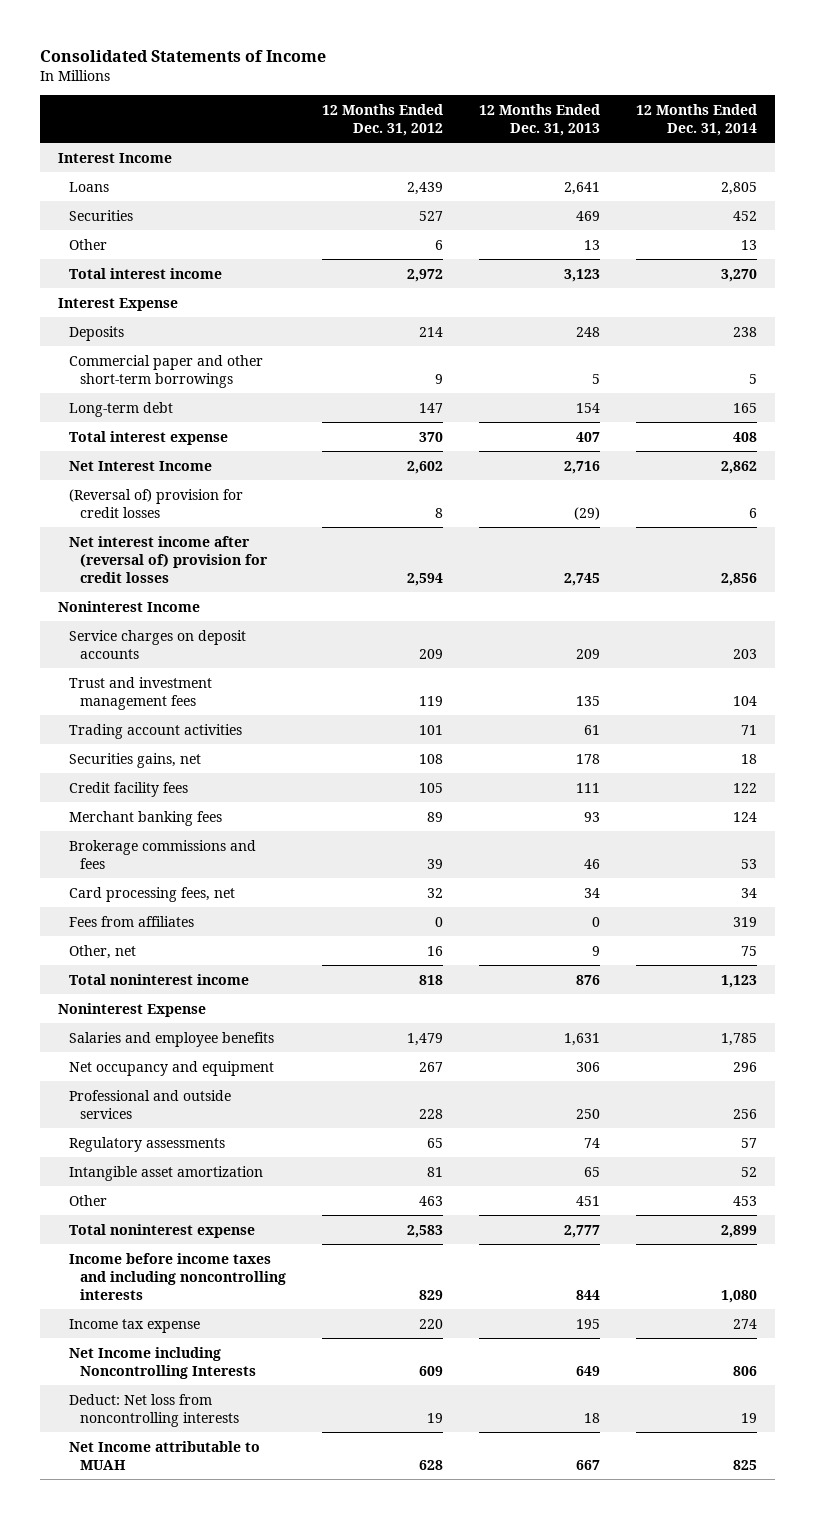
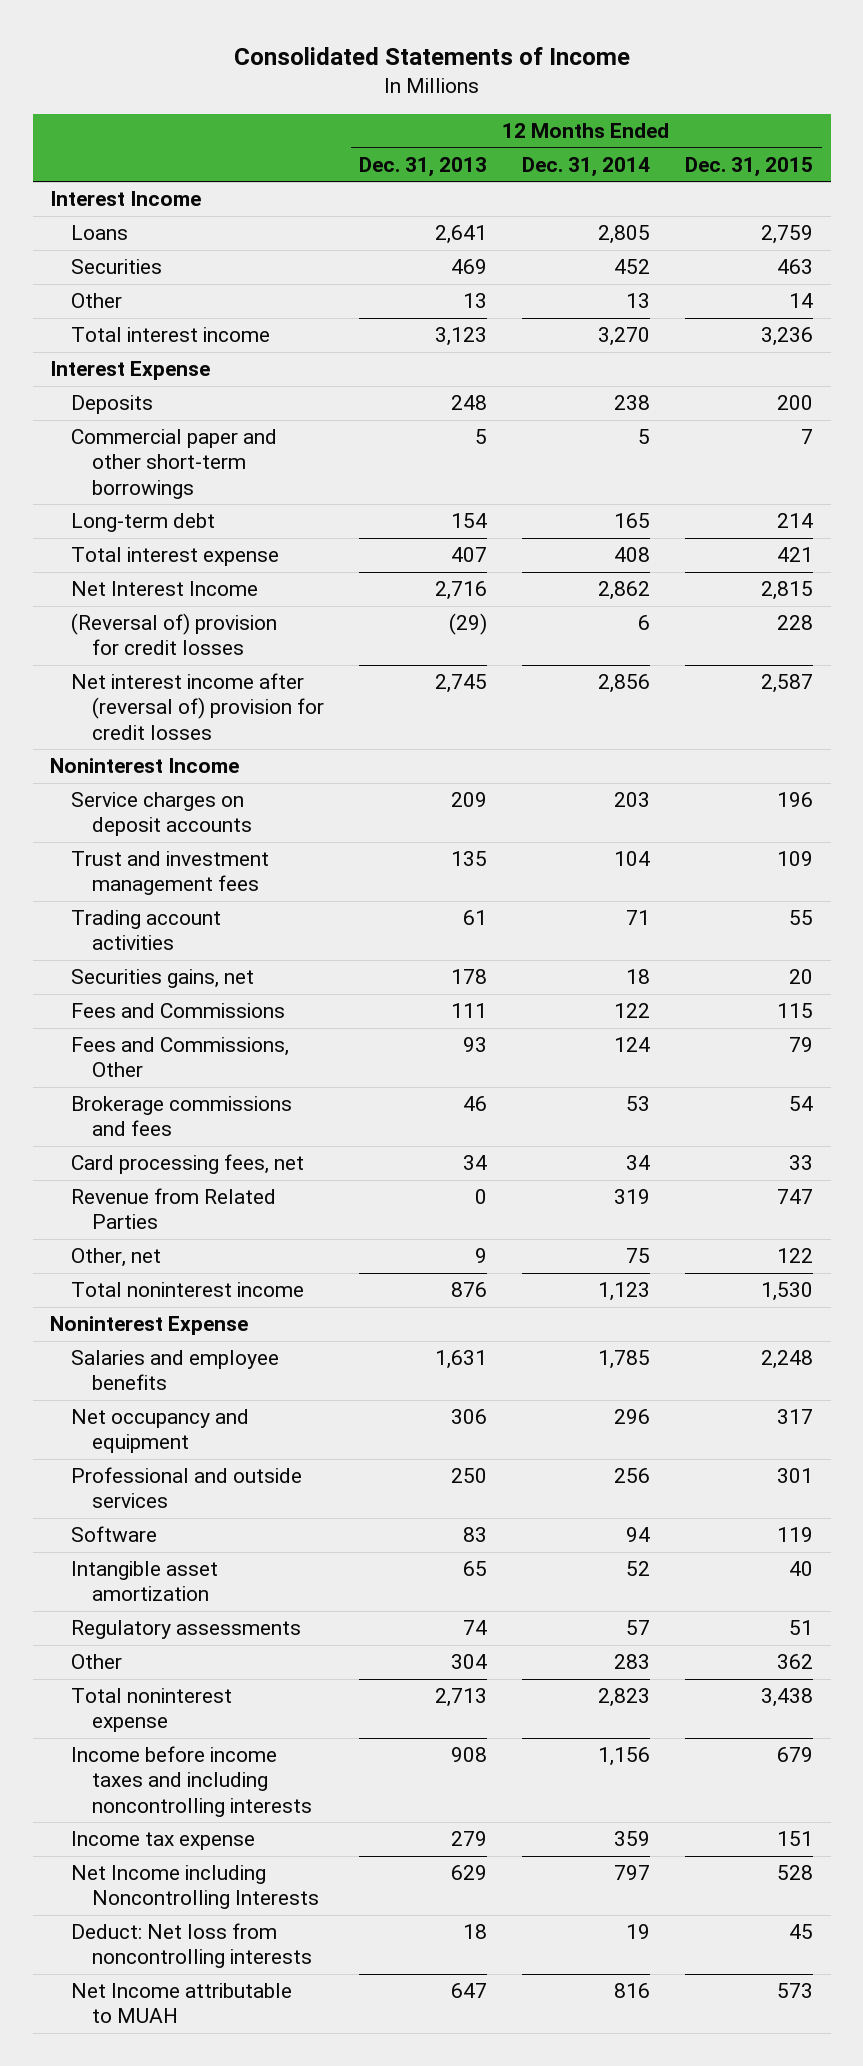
[322,103,444,136] 12 Months Ended Dec. 31, 2012 -> none
none -> [685,157,814,178] Dec. 31, 2015
[69,781,189,797] Credit facility fees -> [71,1003,286,1019] Fees and Commissions
[69,810,223,826] Merchant banking fees -> [71,1037,290,1078] Fees and Commissions, Other
[69,915,195,927] Fees from affiliates -> [71,1188,277,1230] Revenue from Related Parties
none -> [71,1526,158,1543] Software
[69,1136,226,1152] Regulatory assessments -> [71,1620,302,1640] Regulatory assessments
[576,1195,601,1206] 451 -> [451,1654,488,1670] 304
[733,1195,758,1206] 453 -> [614,1654,651,1670] 283
[564,1224,601,1238] 2,777 -> [435,1688,488,1708] 2,713
[721,1224,758,1238] 2,899 -> [598,1688,651,1708] 2,823
[576,1289,601,1300] 844 -> [451,1747,488,1763] 908
[721,1289,758,1303] 1,080 -> [598,1747,651,1767] 1,156
[576,1318,601,1329] 195 -> [451,1831,488,1847] 279
[733,1318,758,1329] 274 -> [614,1831,651,1847] 359
[576,1365,601,1376] 649 -> [451,1865,488,1881] 629
[733,1365,758,1376] 806 -> [614,1865,651,1881] 797
[576,1459,601,1470] 667 -> [451,1983,488,1999] 647
[733,1459,758,1470] 825 -> [614,1983,651,1999] 816

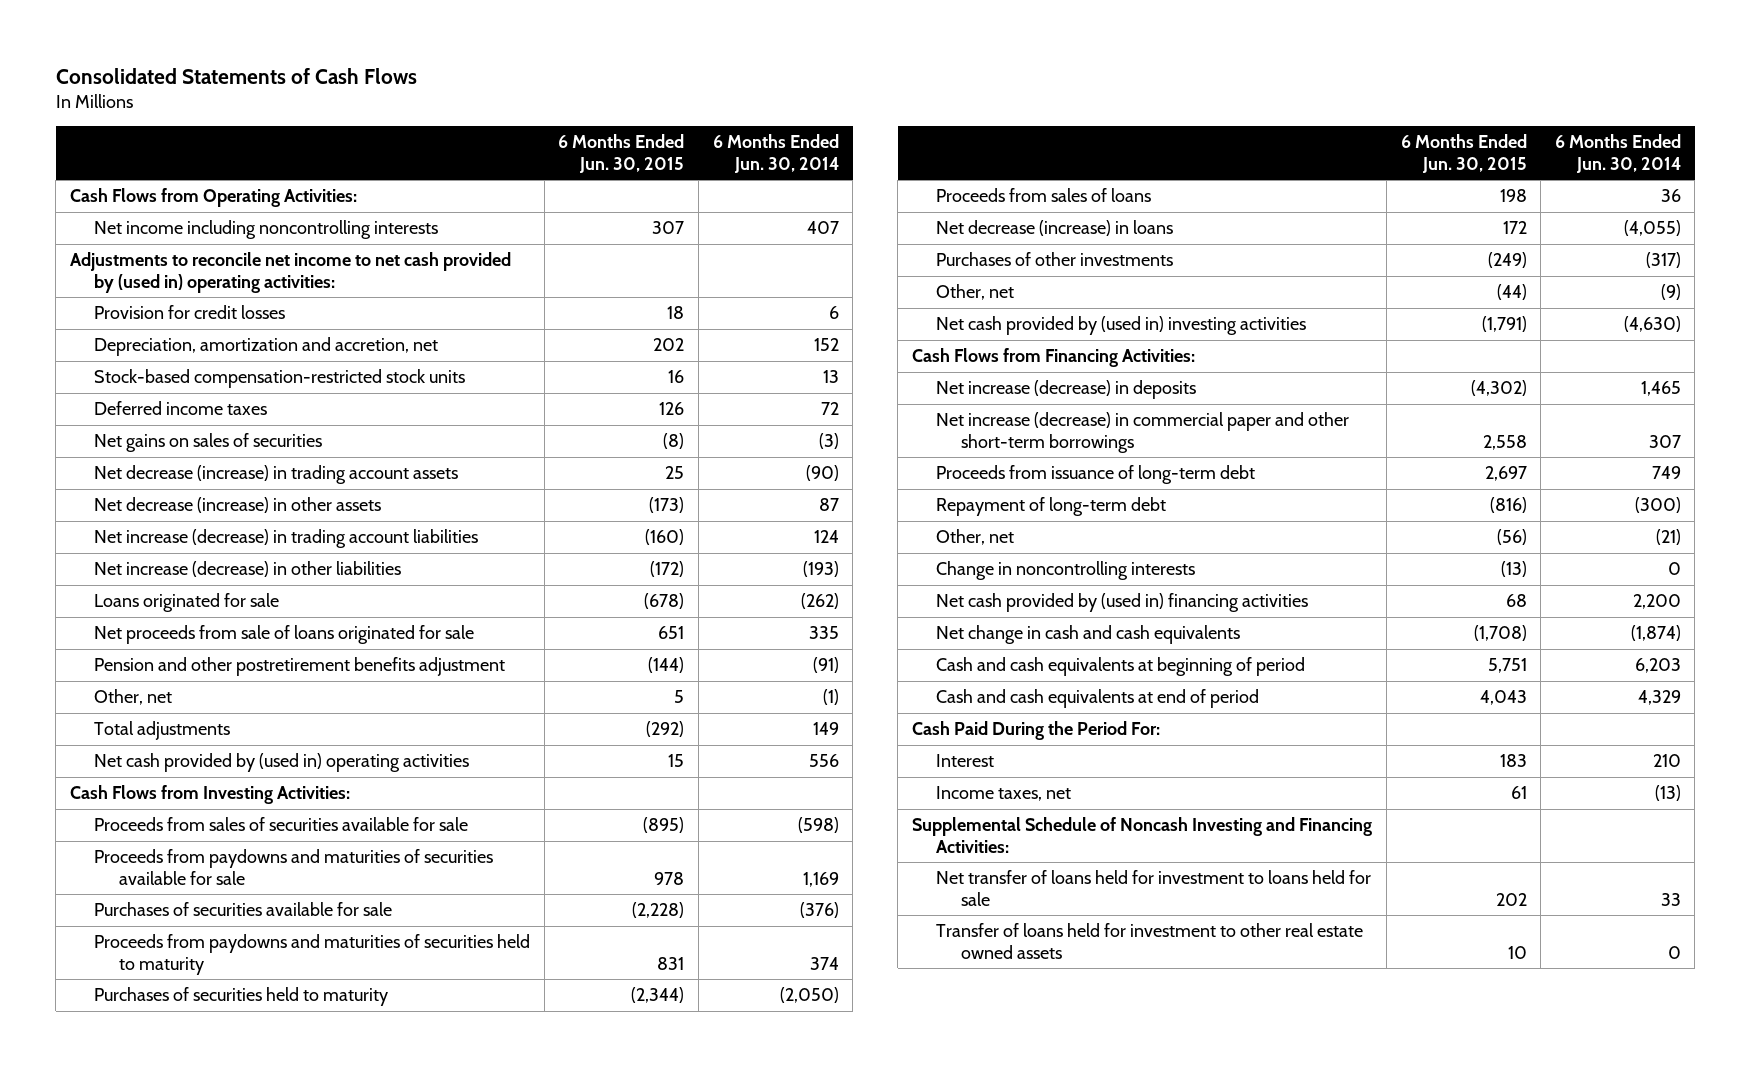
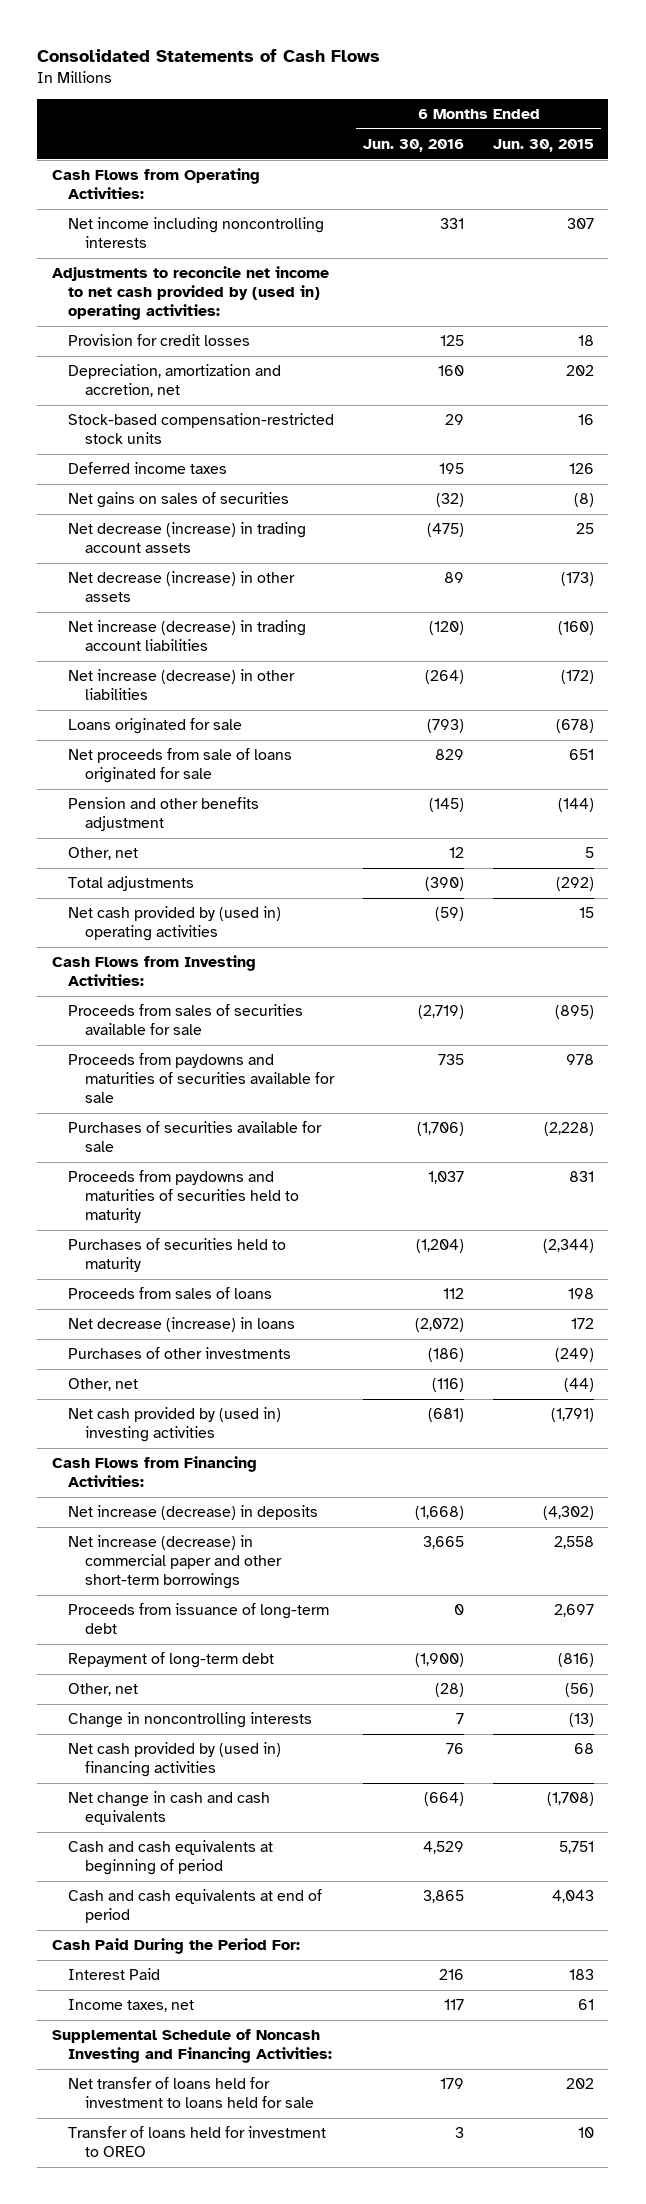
[712,134,839,173] 6 Months Ended Jun. 30, 2014 -> none
none -> [363,139,465,153] Jun. 30, 2016
[94,657,506,677] Pension and other postretirement benefits adjustment -> [68,797,260,832] Pension and other benefits adjustment
[936,754,995,768] Interest -> [68,1968,161,1981] Interest Paid
[936,923,1364,959] Transfer of loans held for investment to other real estate owned assets -> [68,2126,327,2158] Transfer of loans held for investment to OREO

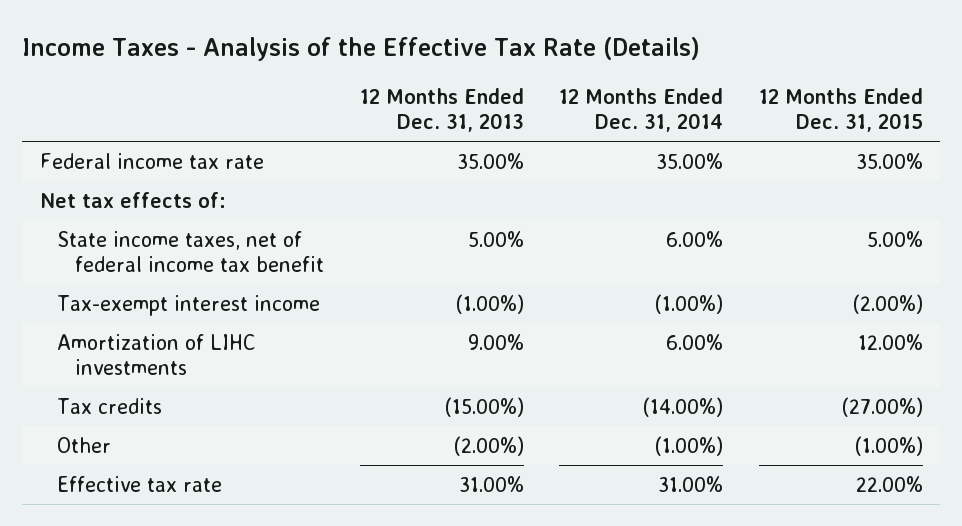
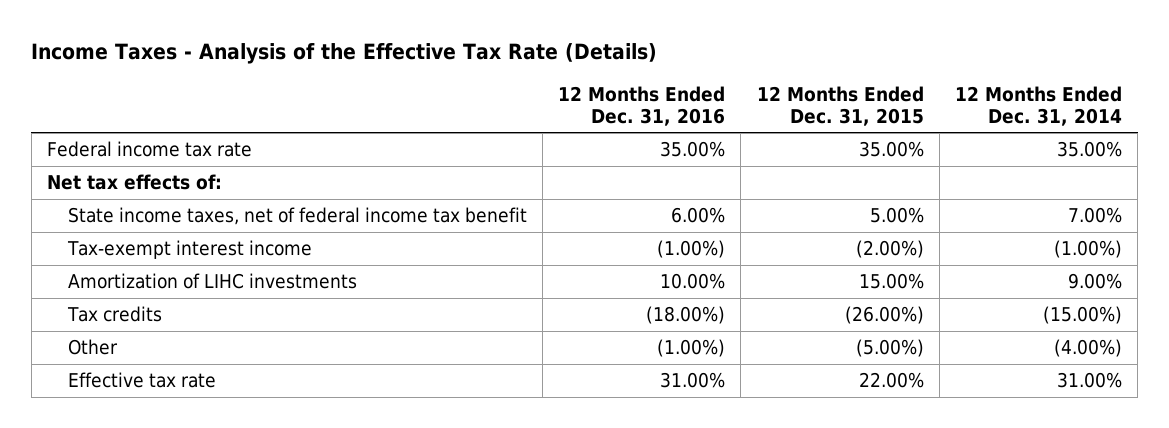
[359,88,524,133] 12 Months Ended Dec. 31, 2013 -> none
none -> [558,85,726,126] 12 Months Ended Dec. 31, 2016
[666,230,724,247] 6.00% -> [1067,207,1122,224] 7.00%
[666,333,724,350] 6.00% -> [1067,273,1122,290] 9.00%
[857,333,923,350] 12.00% -> [858,273,924,290] 15.00%
[643,396,724,417] (14.00%) -> [1042,306,1122,325] (15.00%)
[841,396,923,417] (27.00%) -> [844,306,924,325] (26.00%)
[655,435,724,456] (1.00%) -> [1053,339,1122,358] (4.00%)
[854,435,923,456] (1.00%) -> [855,339,924,358] (5.00%)

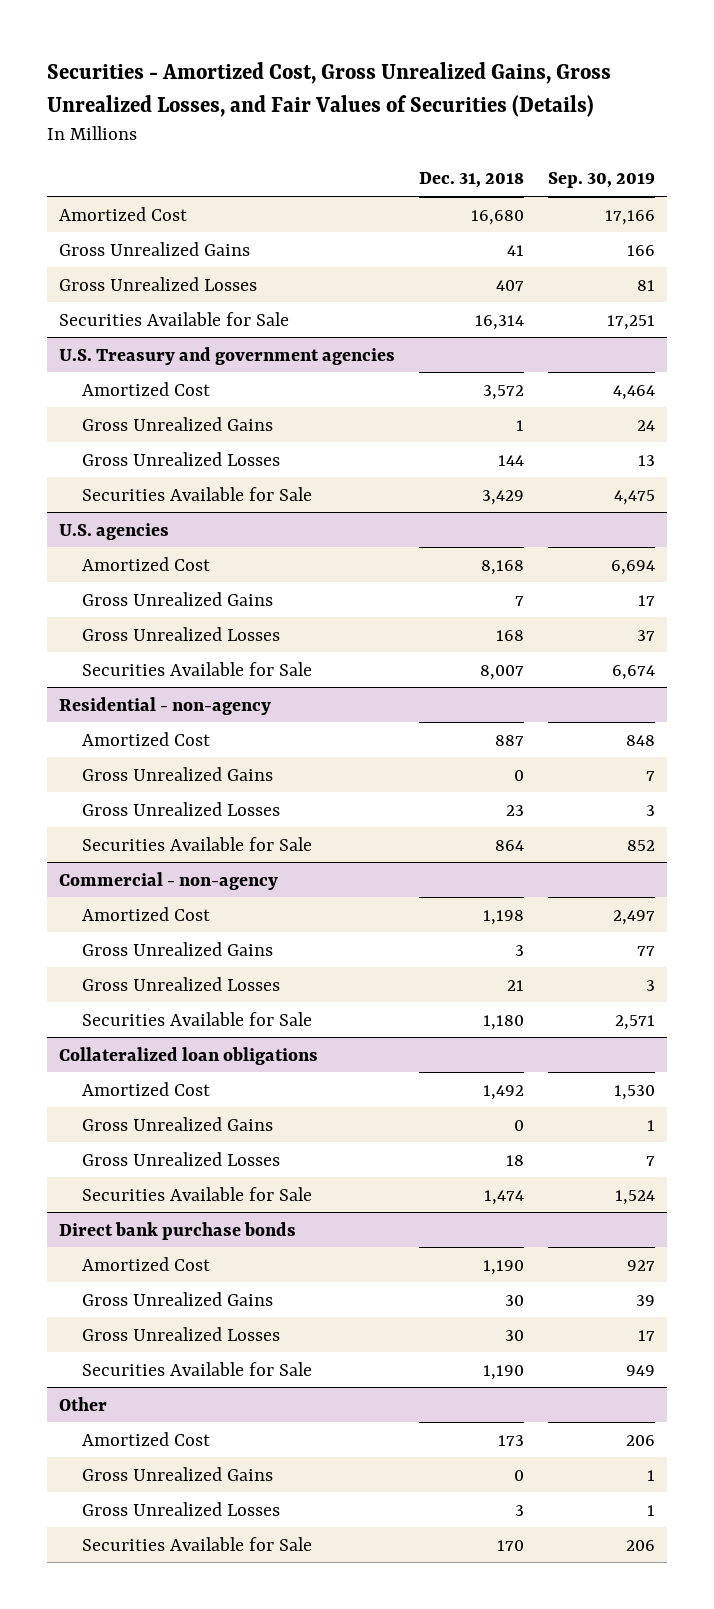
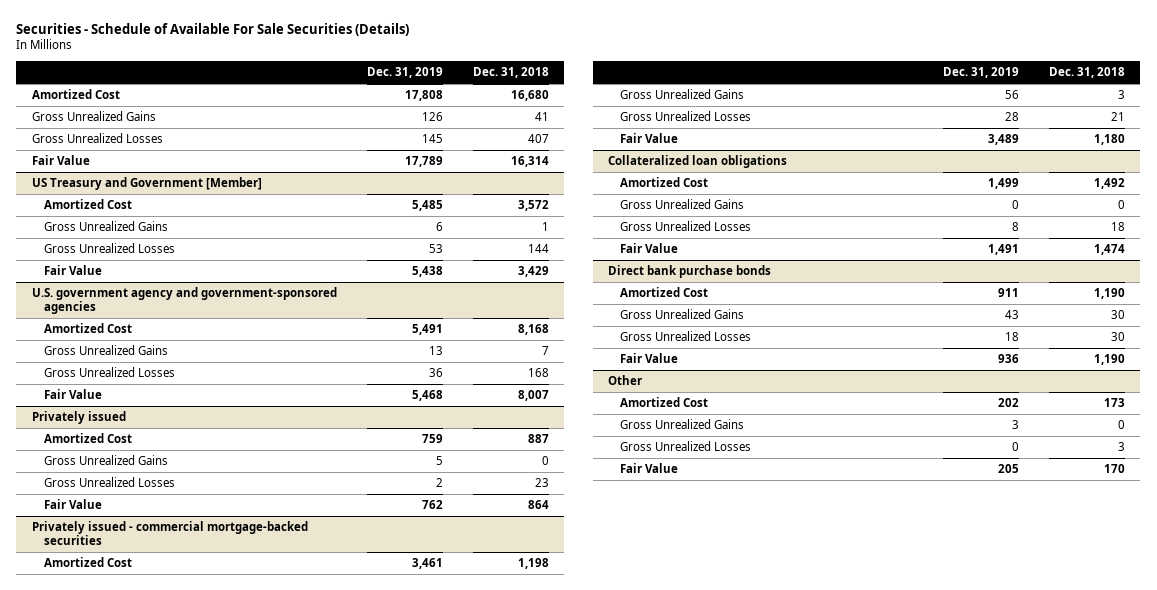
[47,62,612,117] Securities - Amortized Cost, Gross Unrealized Gains, Gross Unrealized Losses, and Fair Values of Securities (Details) -> [16,23,410,37] Securities - Schedule of Available For Sale Securities (Details)
[547,172,655,189] Sep. 30, 2019 -> none
none -> [366,67,443,79] Dec. 31, 2019
[58,311,289,326] Securities Available for Sale -> [31,155,90,166] Fair Value
[58,346,395,365] U.S. Treasury and government agencies -> [31,177,262,191] US Treasury and Government [Member]
[82,486,313,501] Securities Available for Sale -> [43,265,102,276] Fair Value
[58,522,169,540] U.S. agencies -> [31,287,337,314] U.S. government agency and government-sponsored agencies
[82,661,313,676] Securities Available for Sale -> [43,389,102,400] Fair Value
[58,696,271,715] Residential - non-agency -> [31,411,126,425] Privately issued
[82,836,313,851] Securities Available for Sale -> [43,499,102,510] Fair Value
[58,871,278,890] Commercial - non-agency -> [31,521,308,545] Privately issued - commercial mortgage-backed securities
[82,1011,313,1026] Securities Available for Sale -> [619,133,678,144] Fair Value
[82,1186,313,1201] Securities Available for Sale -> [619,243,678,254] Fair Value
[82,1361,313,1376] Securities Available for Sale -> [619,353,678,364] Fair Value
[82,1536,313,1551] Securities Available for Sale -> [619,463,678,474] Fair Value

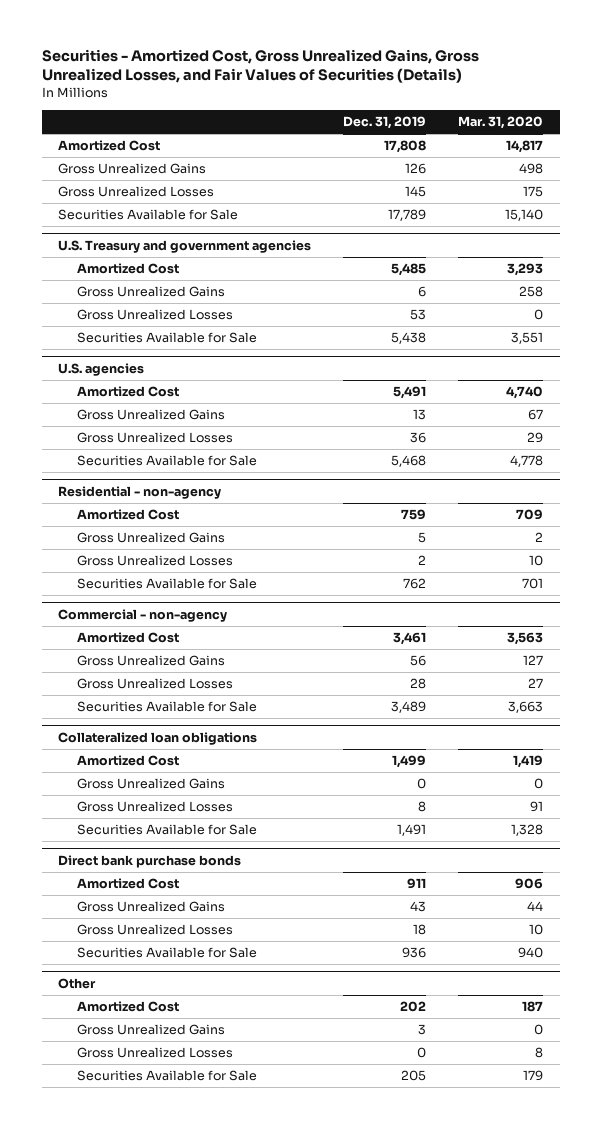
[16,23,410,37] Securities - Schedule of Available For Sale Securities (Details) -> [41,49,479,84] Securities - Amortized Cost, Gross Unrealized Gains, Gross Unrealized Losses, and Fair Values of Securities (Details)
[472,67,549,79] Dec. 31, 2018 -> none
none -> [458,115,544,129] Mar. 31, 2020
[31,155,90,166] Fair Value -> [57,209,238,221] Securities Available for Sale
[31,177,262,191] US Treasury and Government [Member] -> [57,240,311,254] U.S. Treasury and government agencies
[43,265,102,276] Fair Value -> [77,332,258,344] Securities Available for Sale
[31,287,337,314] U.S. government agency and government-sponsored agencies -> [57,363,144,377] U.S. agencies
[43,389,102,400] Fair Value -> [77,455,258,467] Securities Available for Sale
[31,411,126,425] Privately issued -> [57,486,221,500] Residential - non-agency
[43,499,102,510] Fair Value -> [77,578,258,590] Securities Available for Sale
[31,521,308,545] Privately issued - commercial mortgage-backed securities -> [57,609,227,623] Commercial - non-agency
[619,133,678,144] Fair Value -> [77,701,258,713] Securities Available for Sale
[619,243,678,254] Fair Value -> [77,824,258,836] Securities Available for Sale
[619,353,678,364] Fair Value -> [77,947,258,959] Securities Available for Sale
[619,463,678,474] Fair Value -> [77,1070,258,1082] Securities Available for Sale

